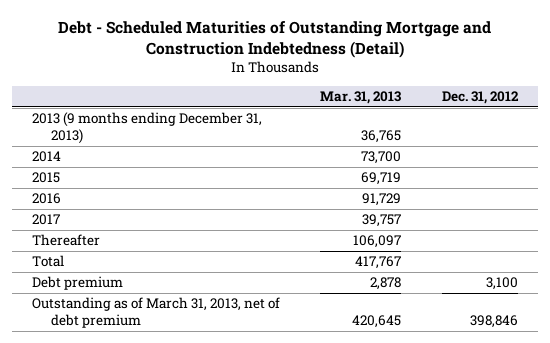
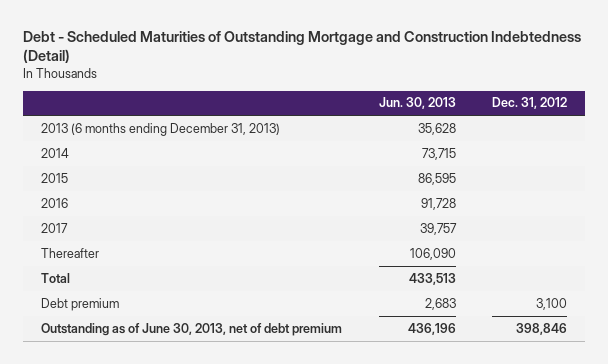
[320,91,402,105] Mar. 31, 2013 -> none
none -> [378,97,456,110] Jun. 30, 2013
[31,112,262,145] 2013 (9 months ending December 31, 2013) -> [41,122,281,136] 2013 (6 months ending December 31, 2013)
[31,297,280,329] Outstanding as of March 31, 2013, net of debt premium -> [41,322,343,336] Outstanding as of June 30, 2013, net of debt premium

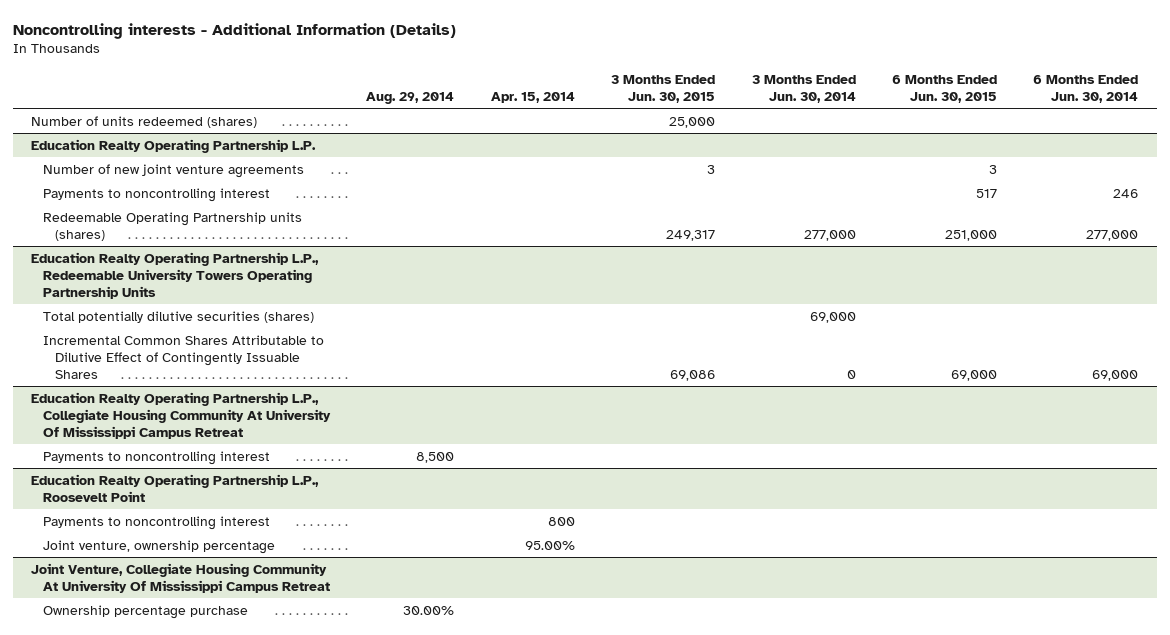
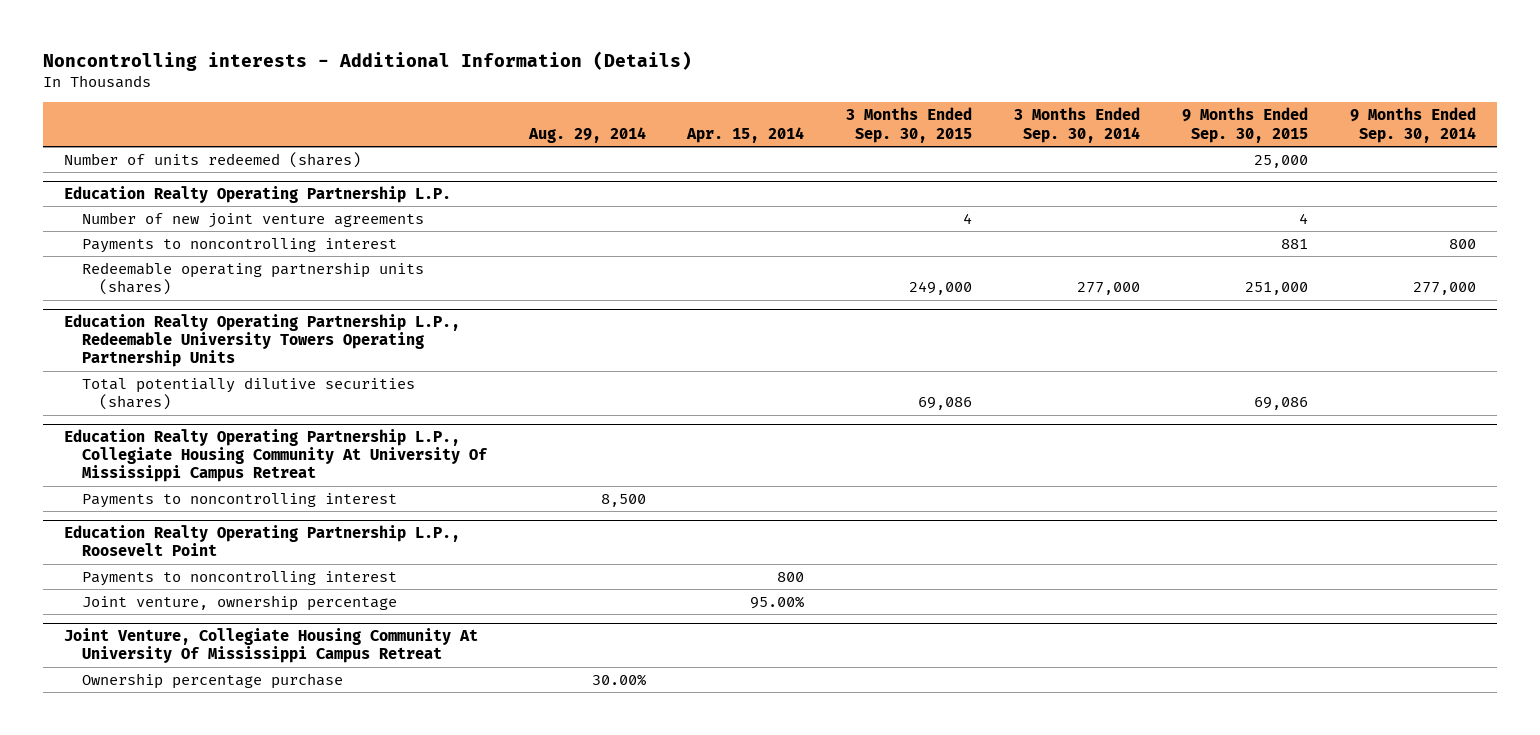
[611,74,716,103] 3 Months Ended Jun. 30, 2015 -> none
[751,74,856,103] 3 Months Ended Jun. 30, 2014 -> none
[892,74,998,103] 6 Months Ended Jun. 30, 2015 -> none
[1033,74,1139,103] 6 Months Ended Jun. 30, 2014 -> none
none -> [846,107,973,143] 3 Months Ended Sep. 30, 2015
none -> [1014,107,1141,143] 3 Months Ended Sep. 30, 2014
none -> [1182,107,1309,143] 9 Months Ended Sep. 30, 2015
none -> [1350,107,1477,143] 9 Months Ended Sep. 30, 2014
[43,211,303,241] Redeemable Operating Partnership units (shares) -> [81,261,424,296] Redeemable operating partnership units (shares)
[43,334,325,379] Incremental Common Shares Attributable to Dilutive Effect of Contingently Issuable Shares -> none

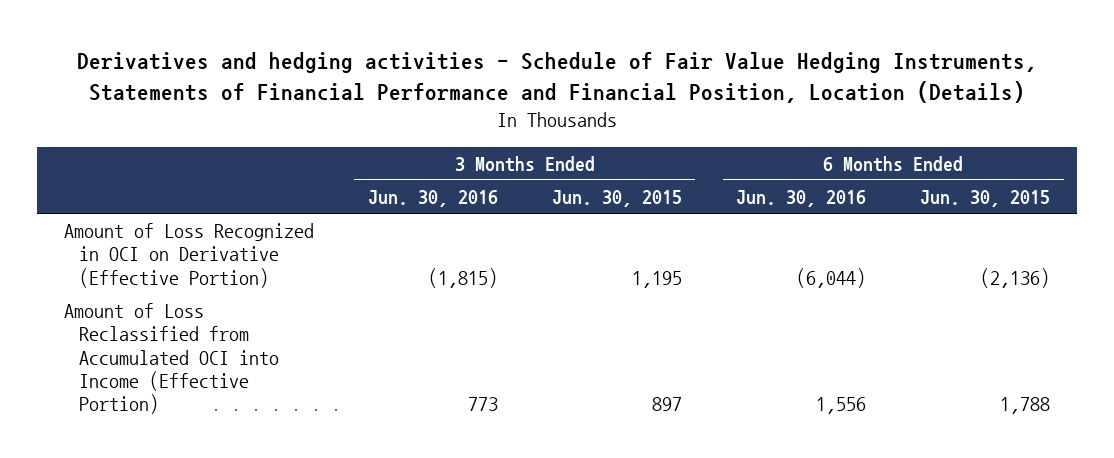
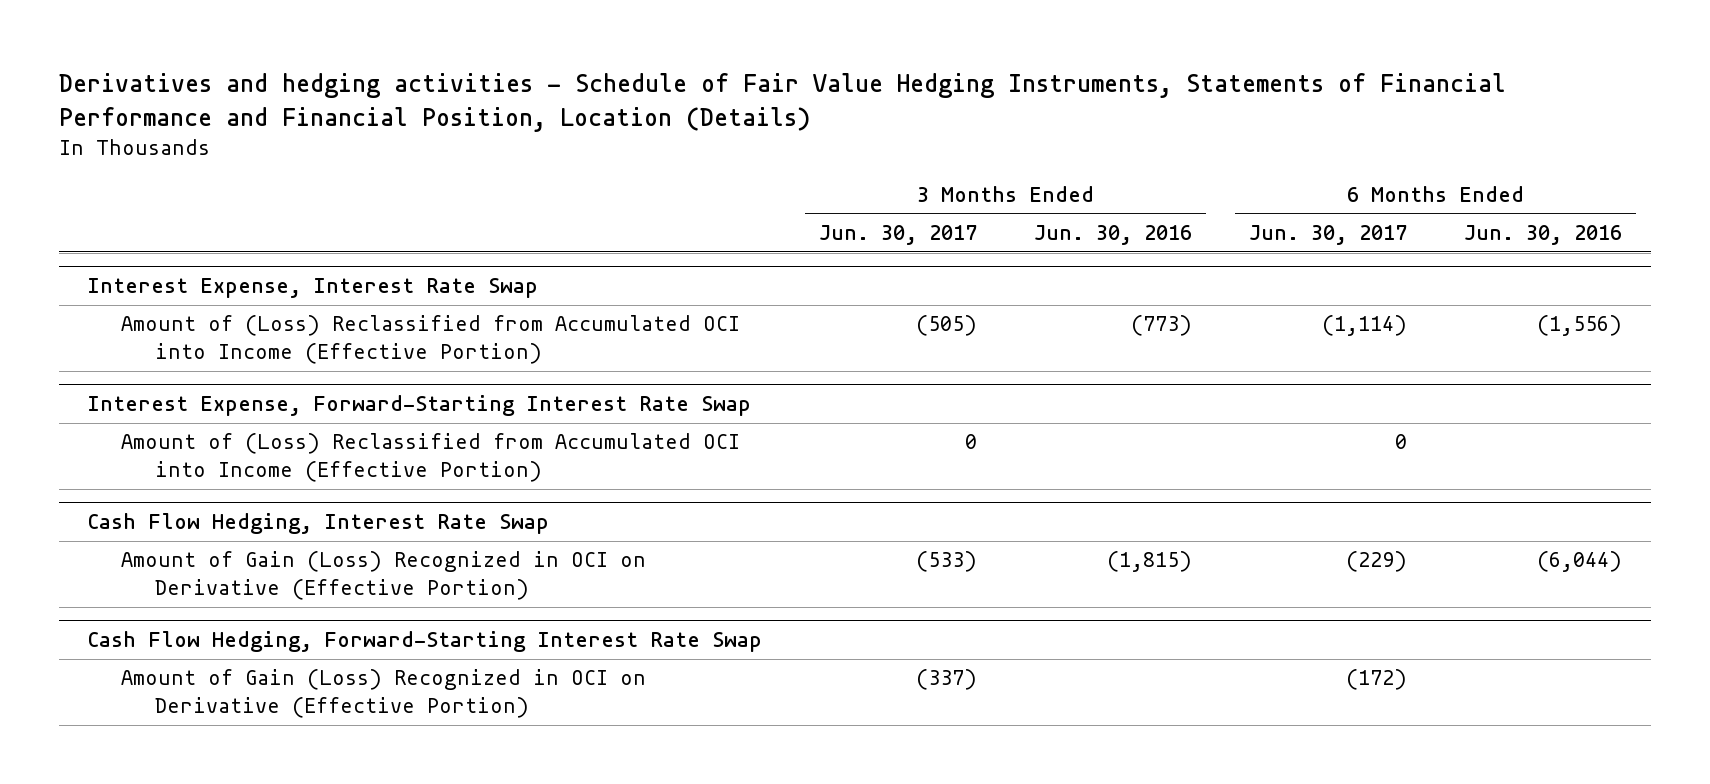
[551,190,682,208] Jun. 30, 2015 -> none
[920,190,1051,208] Jun. 30, 2015 -> none
none -> [819,225,978,246] Jun. 30, 2017
none -> [1249,225,1408,246] Jun. 30, 2017
[63,223,314,288] Amount of Loss Recognized in OCI on Derivative (Effective Portion) -> none
[63,303,280,415] Amount of Loss Reclassified from Accumulated OCI into Income (Effective Portion) -> none
none -> [87,278,539,299] Interest Expense, Interest Rate Swap
none -> [121,315,741,365] Amount of (Loss) Reclassified from Accumulated OCI into Income (Effective Portion)
none -> [87,395,752,417] Interest Expense, Forward-Starting Interest Rate Swap
none -> [121,433,741,483] Amount of (Loss) Reclassified from Accumulated OCI into Income (Effective Portion)
none -> [87,513,550,535] Cash Flow Hedging, Interest Rate Swap
none -> [121,551,647,601] Amount of Gain (Loss) Recognized in OCI on Derivative (Effective Portion)
none -> [87,631,763,653] Cash Flow Hedging, Forward-Starting Interest Rate Swap
none -> [121,669,647,719] Amount of Gain (Loss) Recognized in OCI on Derivative (Effective Portion)

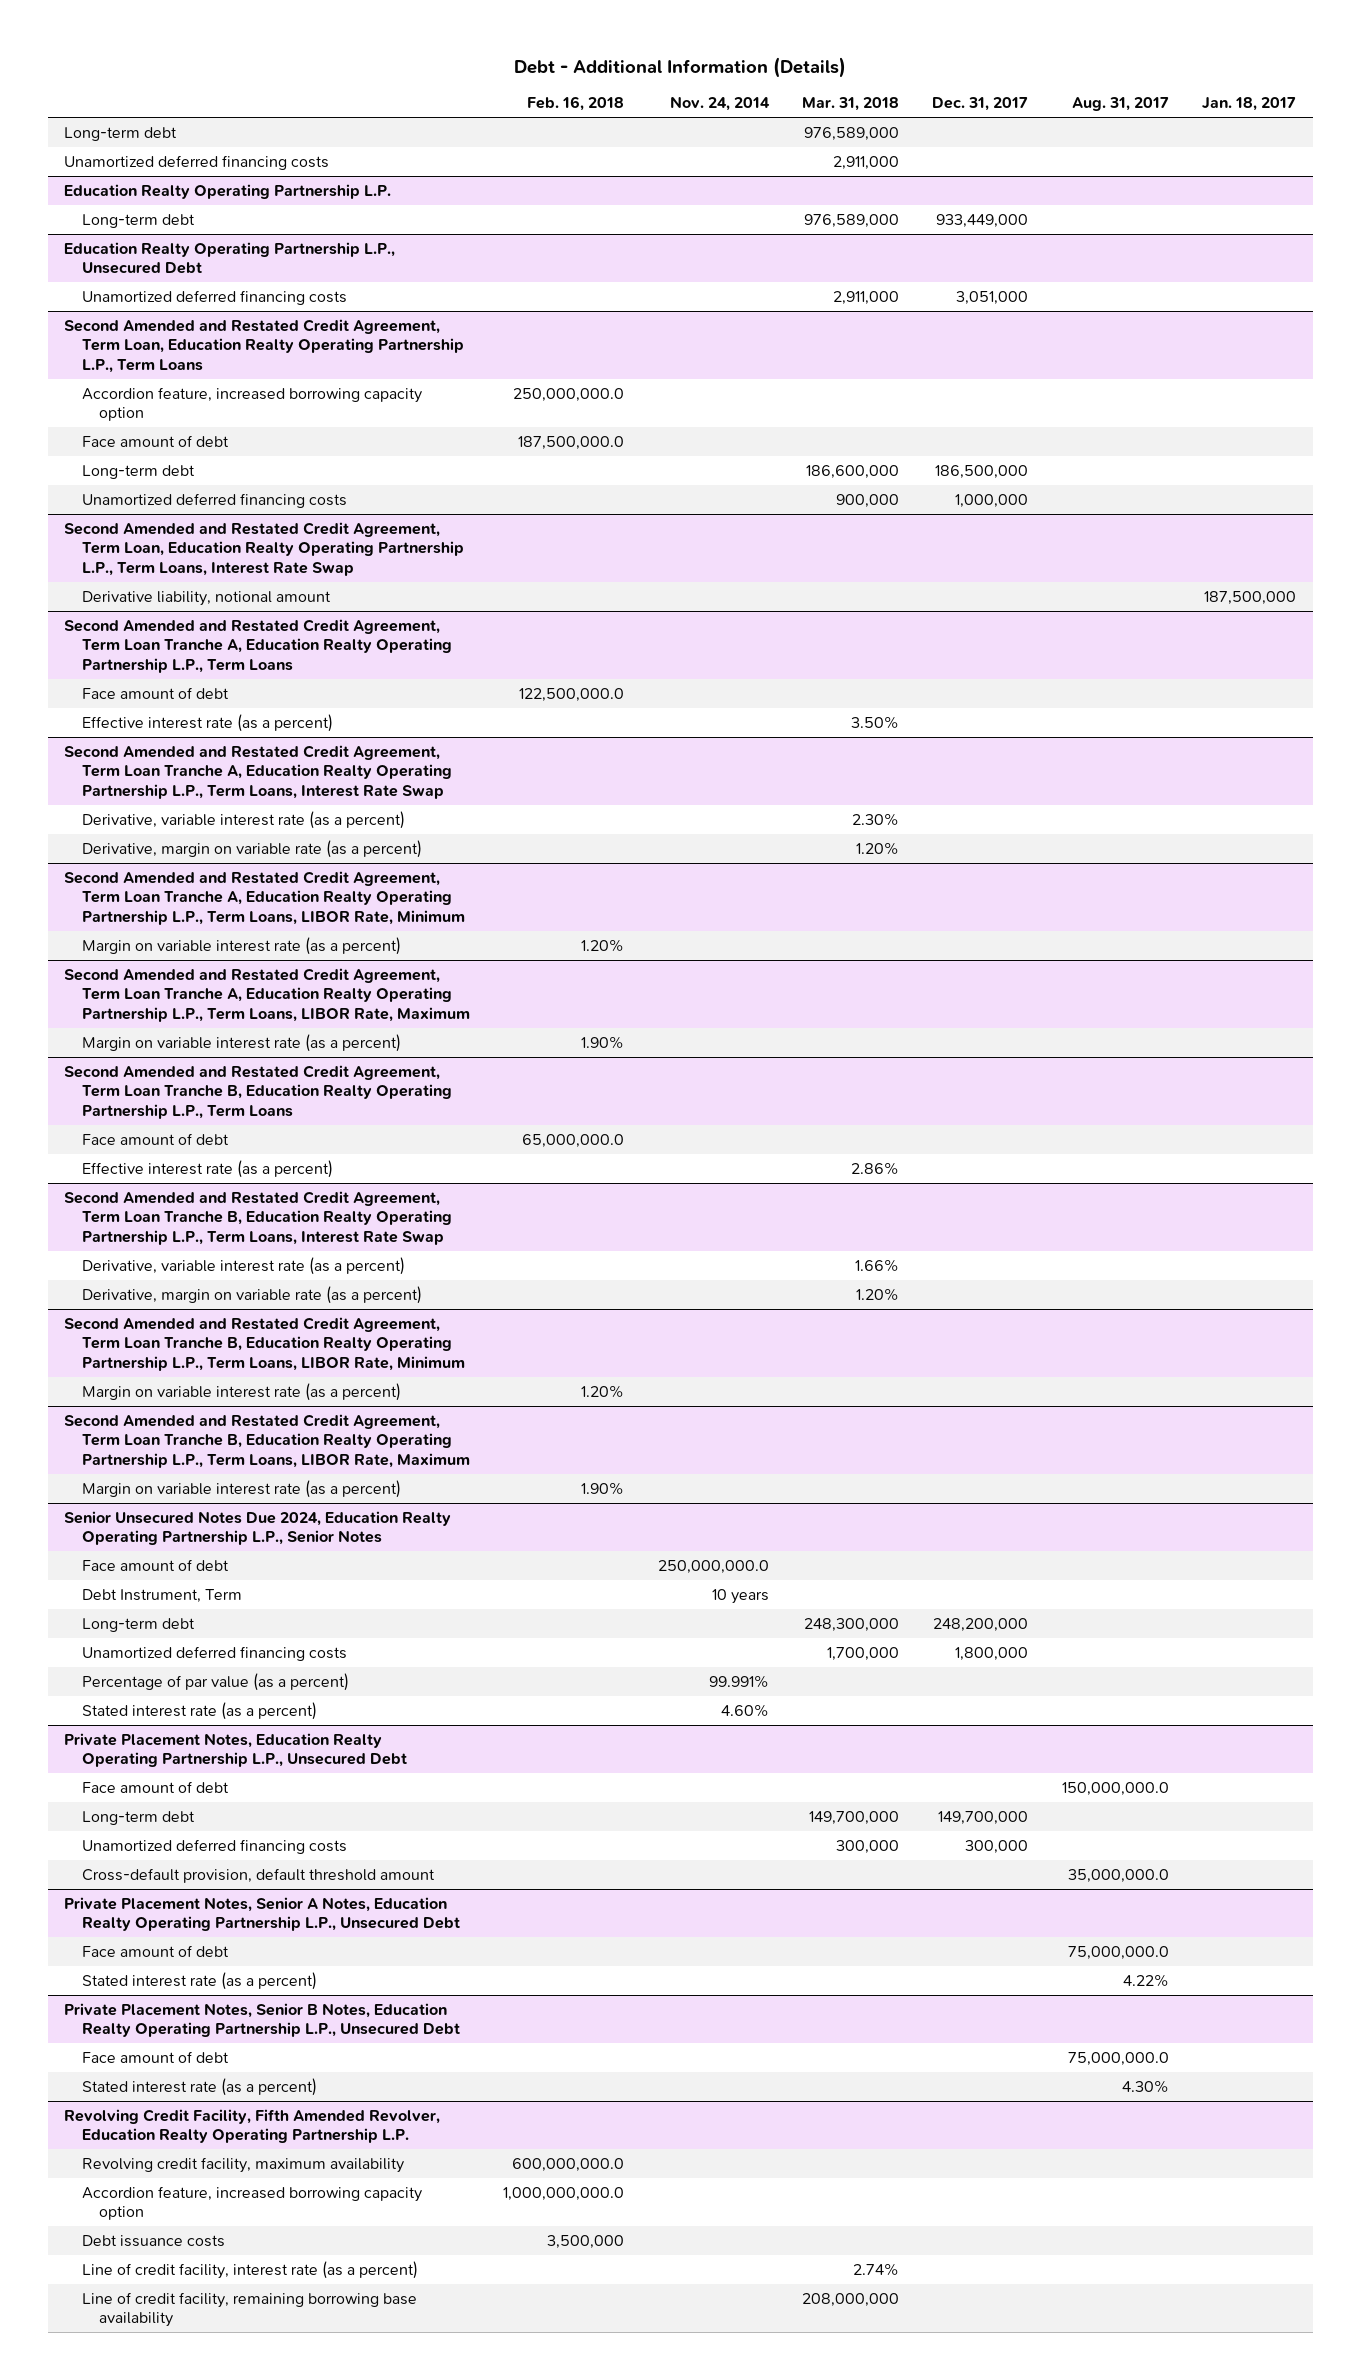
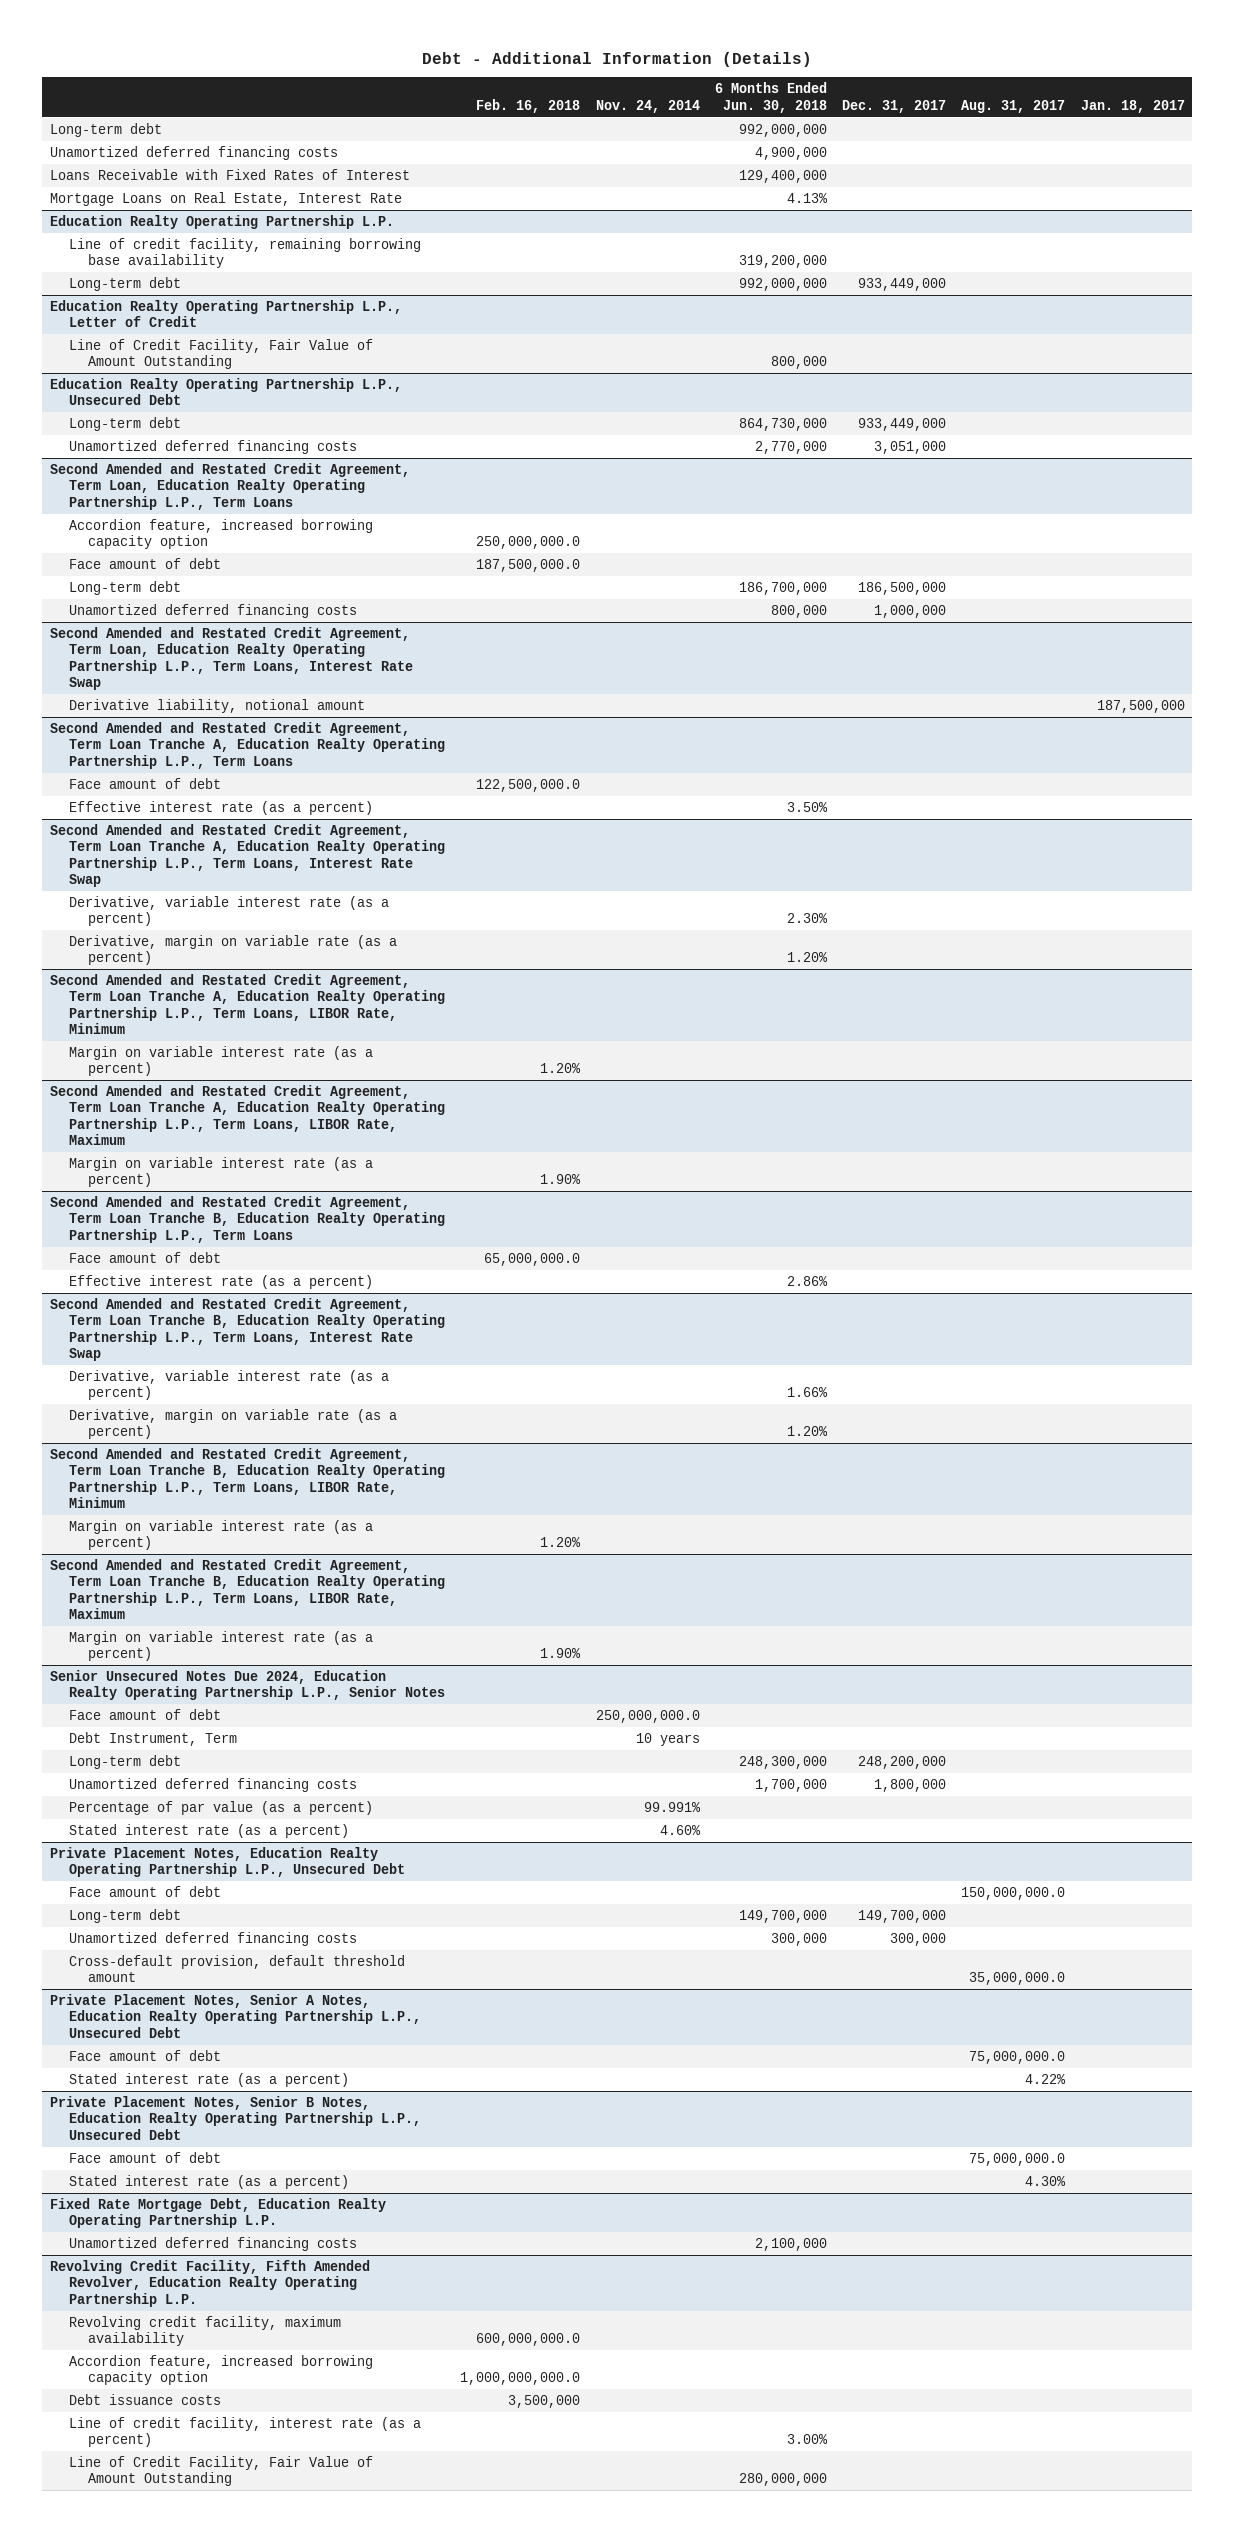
[802,97,900,112] Mar. 31, 2018 -> none
none -> [714,82,827,113] 6 Months Ended Jun. 30, 2018
none -> [49,169,410,181] Loans Receivable with Fixed Rates of Interest
none -> [49,192,402,207] Mortgage Loans on Real Estate, Interest Rate
none -> [69,238,422,269] Line of credit facility, remaining borrowing base availability
none -> [49,300,402,328] Education Realty Operating Partnership L.P., Letter of Credit
none -> [69,339,374,370] Line of Credit Facility, Fair Value of Amount Outstanding
none -> [69,417,182,432] Long-term debt
none -> [49,2198,386,2229] Fixed Rate Mortgage Debt, Education Realty Operating Partnership L.P.
none -> [69,2237,358,2252] Unamortized deferred financing costs
[81,2291,417,2328] Line of credit facility, remaining borrowing base availability -> none
none -> [69,2456,374,2487] Line of Credit Facility, Fair Value of Amount Outstanding

